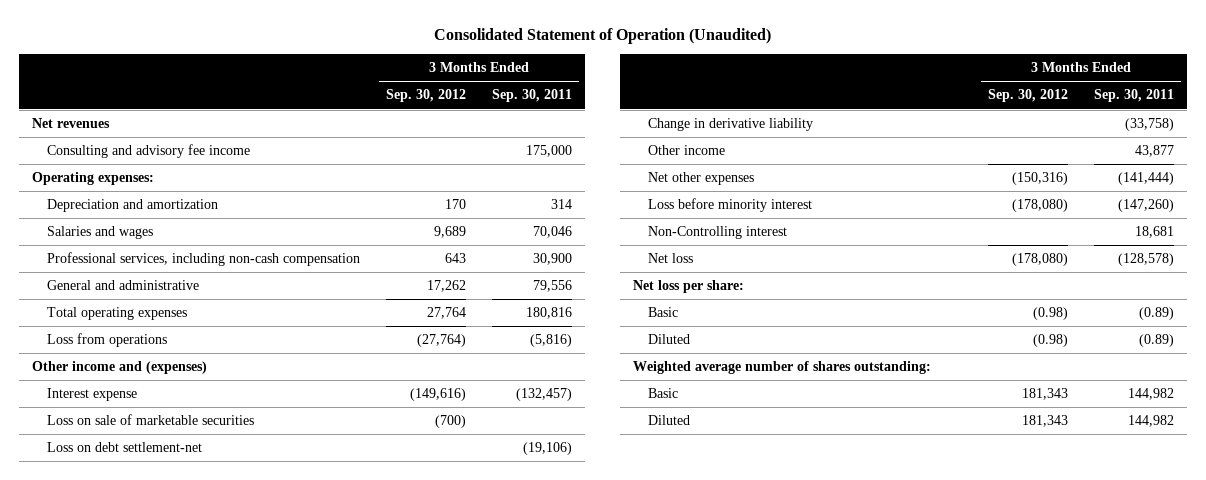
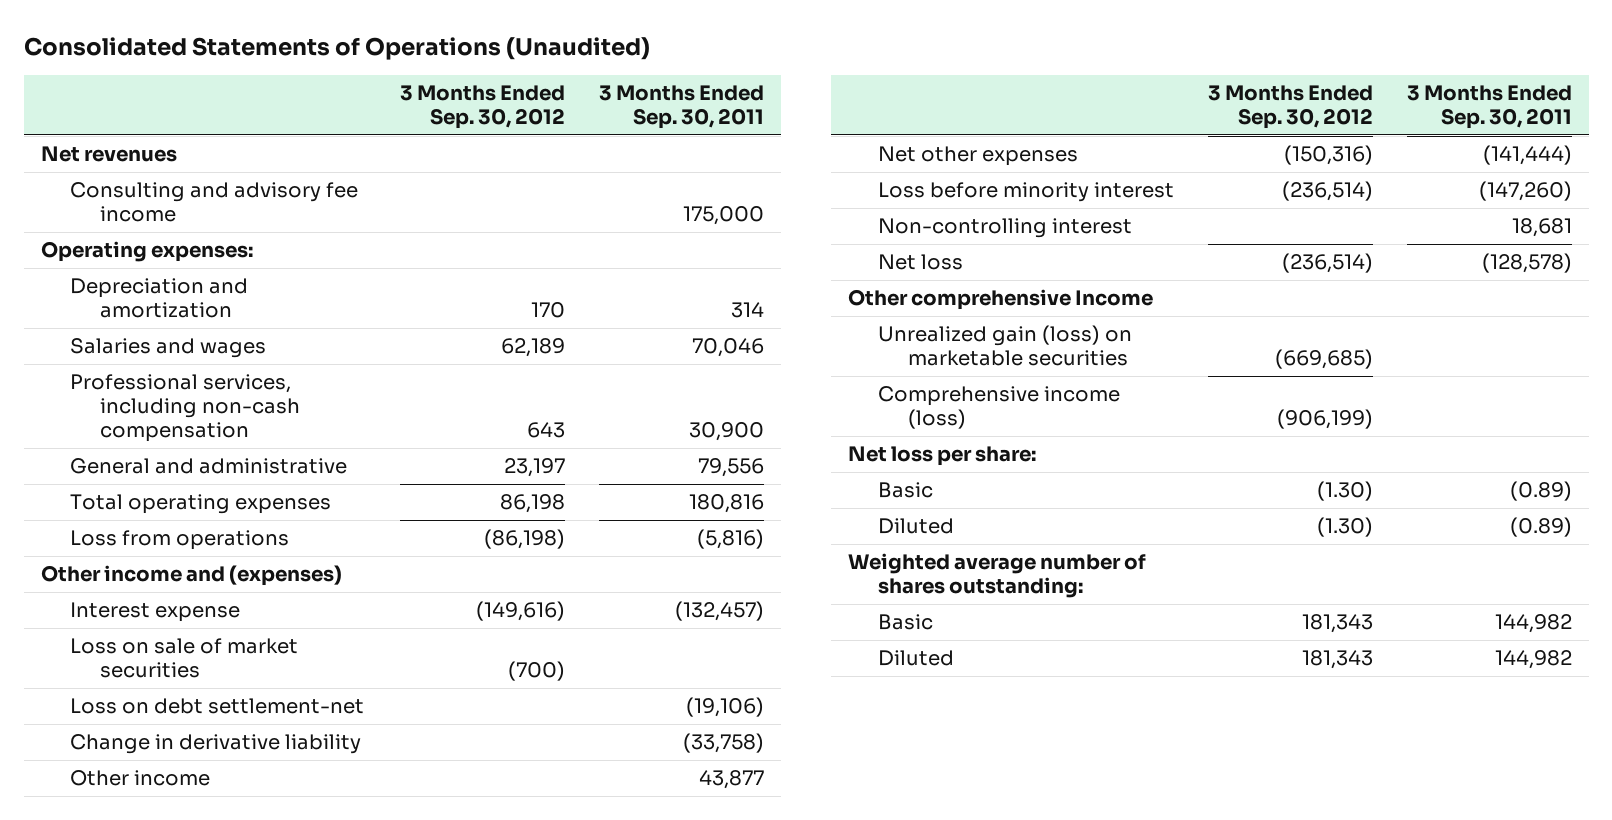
[433,28,771,45] Consolidated Statement of Operation (Unaudited) -> [23,36,650,60] Consolidated Statements of Operations (Unaudited)
[434,226,467,239] 9,689 -> [501,338,566,358] 62,189
[427,280,467,293] 17,262 -> [504,458,566,478] 23,197
[427,307,467,320] 27,764 -> [500,494,566,514] 86,198
[417,334,467,348] (27,764) -> [484,529,566,550] (86,198)
[46,414,254,426] Loss on sale of marketable securities -> [70,638,299,679] Loss on sale of market securities
[1011,199,1068,213] (178,080) -> [1281,181,1373,202] (236,514)
[648,226,788,240] Non-Controlling interest -> [878,218,1133,239] Non-controlling interest
[1011,253,1068,267] (178,080) -> [1281,253,1373,274] (236,514)
none -> [848,289,1154,311] Other comprehensive Income
none -> [878,325,1133,367] Unrealized gain (loss) on marketable securities
none -> [878,386,1121,430] Comprehensive income (loss)
[1032,307,1068,321] (0.98) -> [1316,481,1373,502] (1.30)
[1032,334,1068,348] (0.98) -> [1316,517,1373,538] (1.30)

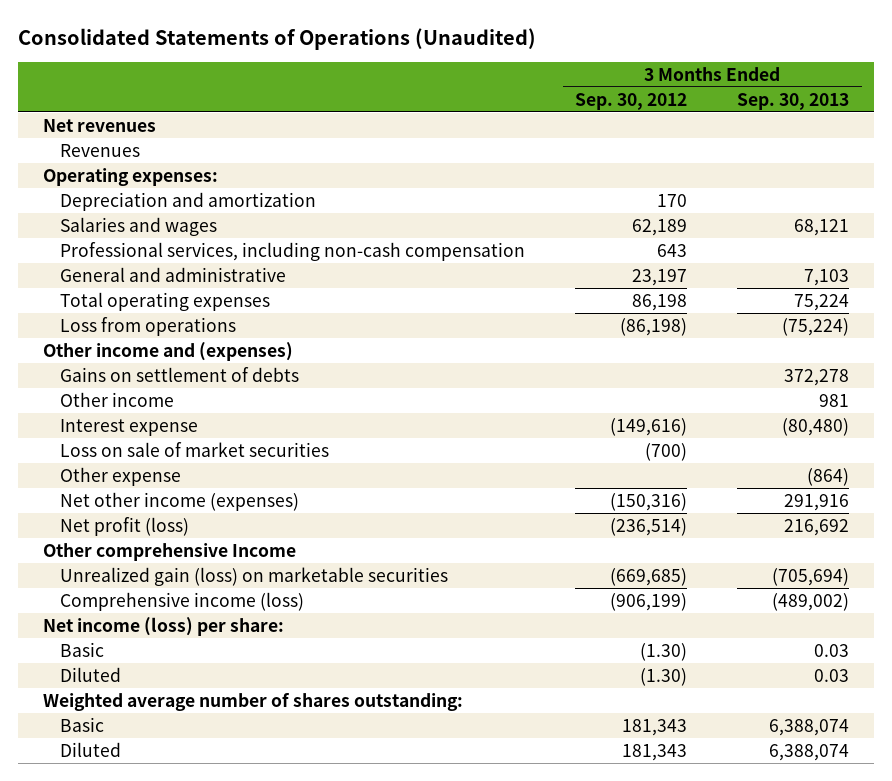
[599,85,765,130] 3 Months Ended Sep. 30, 2011 -> none
none -> [737,92,850,110] Sep. 30, 2013
[70,182,359,223] Consulting and advisory fee income -> none
none -> [59,143,140,157] Revenues
none -> [59,366,299,382] Gains on settlement of debts
[70,770,211,787] Other income -> [59,391,174,407] Other income
[70,698,365,715] Loss on debt settlement-net -> none
[70,734,362,755] Change in derivative liability -> none
[878,182,1175,203] Loss before minority interest -> none
[878,218,1133,239] Non-controlling interest -> none
none -> [59,466,181,486] Other expense
[878,146,1079,167] Net other expenses -> [59,491,299,511] Net other income (expenses)
[878,254,964,271] Net loss -> [59,516,189,536] Net profit (loss)
[848,446,1037,467] Net loss per share: -> [43,616,285,636] Net income (loss) per share:

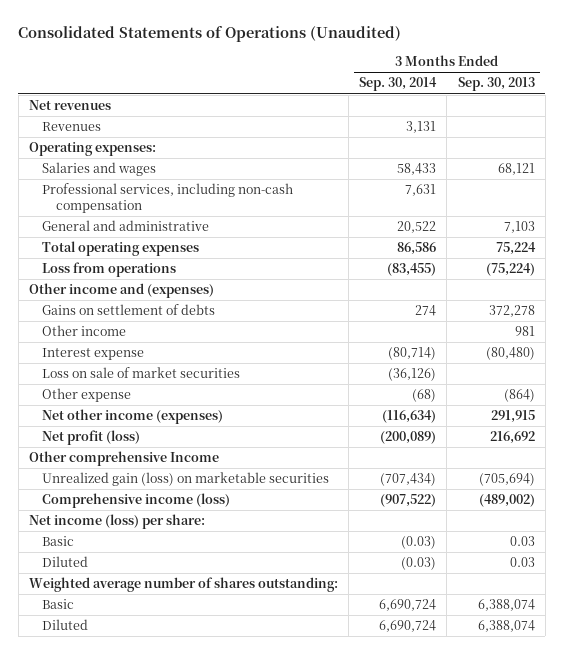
[575,92,688,110] Sep. 30, 2012 -> none
none -> [359,77,438,92] Sep. 30, 2014
[59,191,316,211] Depreciation and amortization -> none
[784,493,850,511] 291,916 -> [490,410,535,424] 291,915

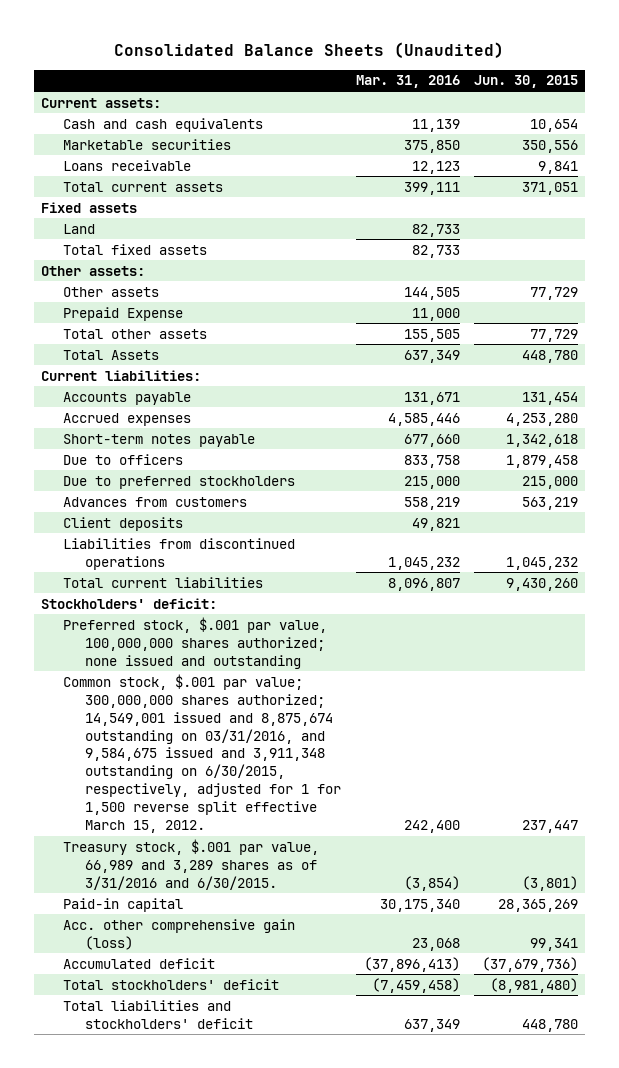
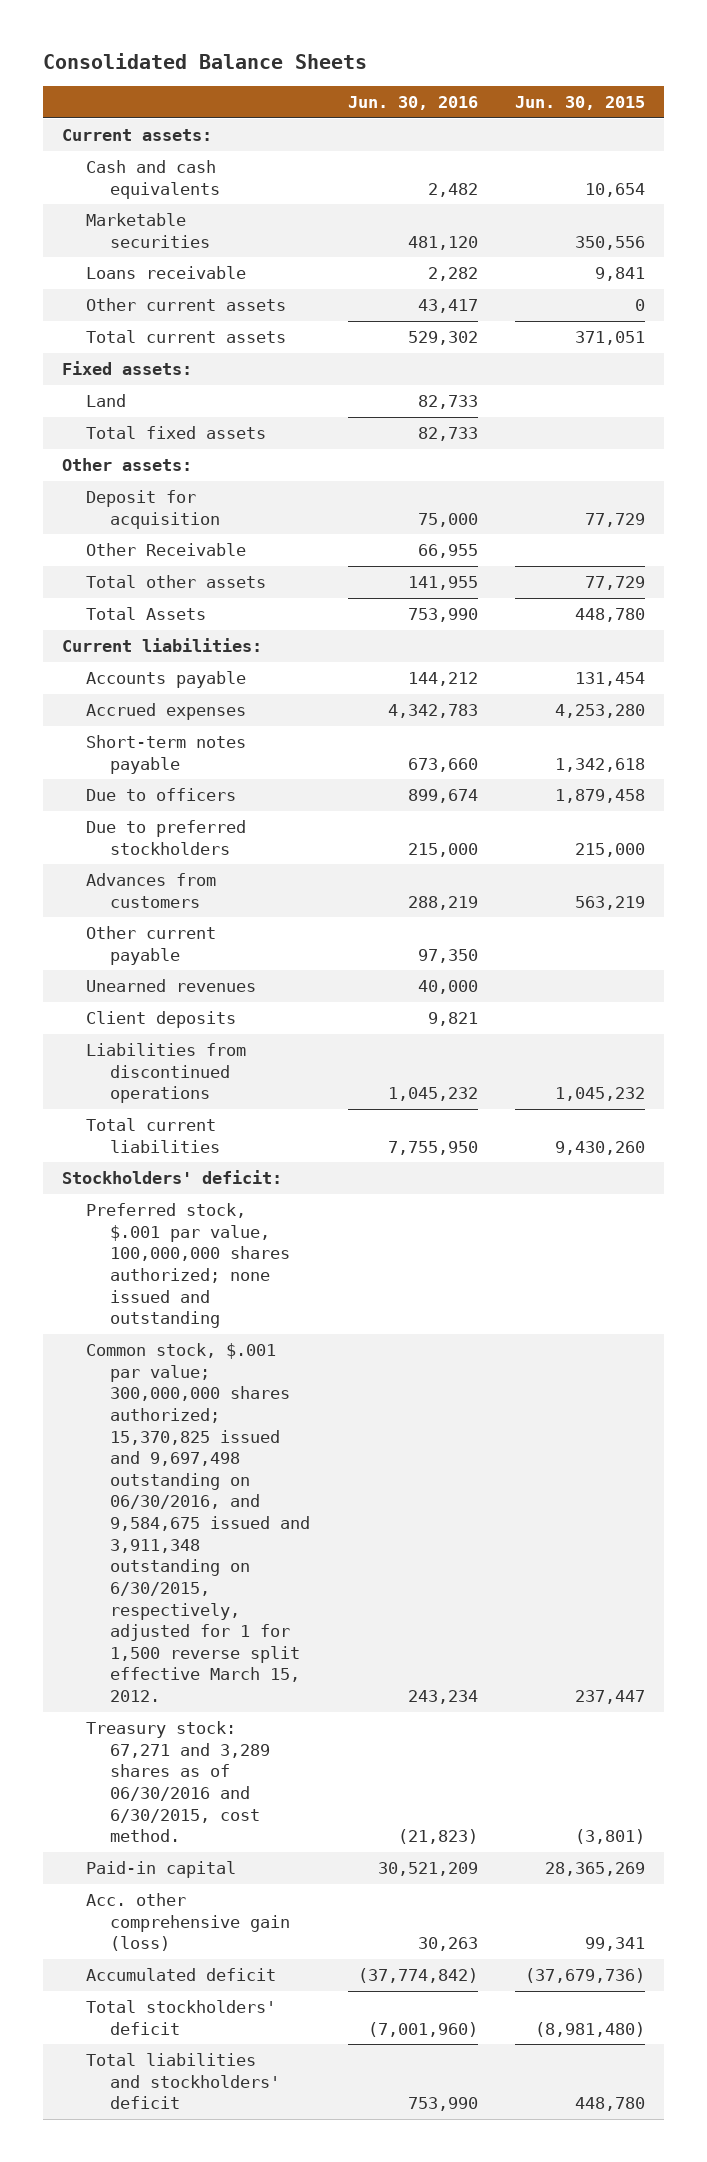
[114,41,505,58] Consolidated Balance Sheets (Unaudited) -> [42,53,367,70] Consolidated Balance Sheets
[355,75,460,89] Mar. 31, 2016 -> none
none -> [347,96,478,111] Jun. 30, 2016
none -> [85,298,286,312] Other current assets
[40,201,137,213] Fixed assets -> [61,361,192,376] Fixed assets:
[63,306,184,321] Prepaid Expense -> none
[63,286,160,297] Other assets -> [85,490,221,529] Deposit for acquisition
none -> [85,543,246,557] Other Receivable
none -> [85,926,216,965] Other current payable
none -> [85,979,256,993] Unearned revenues
[63,673,342,834] Common stock, $.001 par value; 300,000,000 shares authorized; 14,549,001 issued and 8,875,674 outstanding on 03/31/2016, and 9,584,675 issued and 3,911,348 outstanding on 6/30/2015, respectively, adjusted for 1 for 1,500 reverse split effective March 15, 2012. -> [85,1343,311,1703] Common stock, $.001 par value; 300,000,000 shares authorized; 15,370,825 issued and 9,697,498 outstanding on 06/30/2016, and 9,584,675 issued and 3,911,348 outstanding on 6/30/2015, respectively, adjusted for 1 for 1,500 reverse split effective March 15, 2012.
[63,838,320,890] Treasury stock, $.001 par value, 66,989 and 3,289 shares as of 3/31/2016 and 6/30/2015. -> [85,1721,271,1843] Treasury stock: 67,271 and 3,289 shares as of 06/30/2016 and 6/30/2015, cost method.

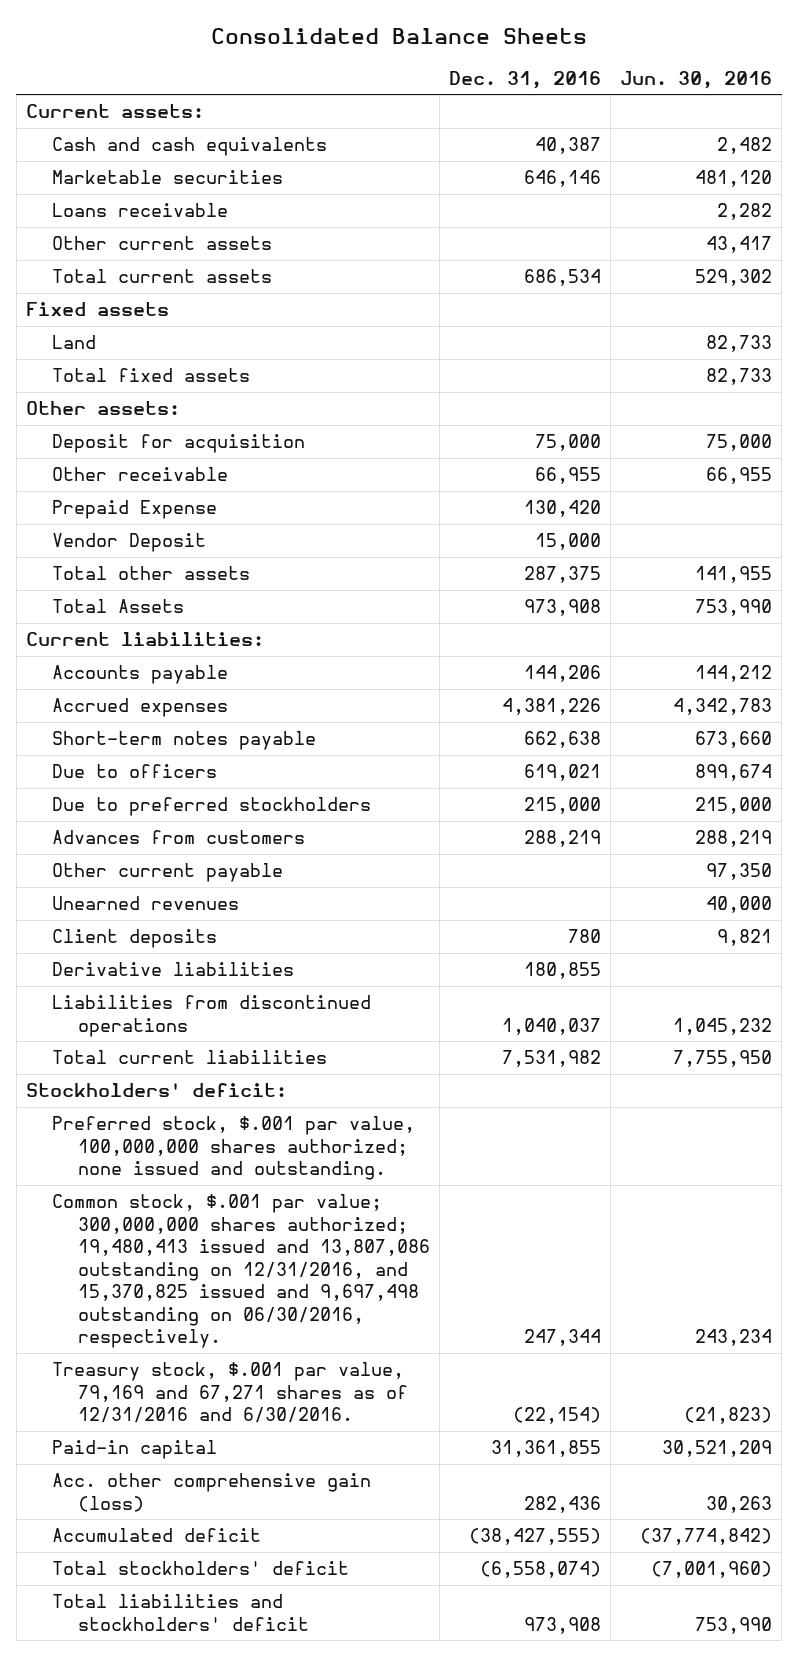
[515,96,646,111] Jun. 30, 2015 -> none
none -> [449,70,602,89] Dec. 31, 2016
[61,361,192,376] Fixed assets: -> [25,302,169,317] Fixed assets
[85,543,246,557] Other Receivable -> [52,467,229,482] Other receivable
none -> [52,500,218,520] Prepaid Expense
none -> [52,533,207,553] Vendor Deposit
none -> [52,962,295,977] Derivative liabilities
[85,1203,291,1329] Preferred stock, $.001 par value, 100,000,000 shares authorized; none issued and outstanding -> [52,1116,416,1181] Preferred stock, $.001 par value, 100,000,000 shares authorized; none issued and outstanding.
[85,1343,311,1703] Common stock, $.001 par value; 300,000,000 shares authorized; 15,370,825 issued and 9,697,498 outstanding on 06/30/2016, and 9,584,675 issued and 3,911,348 outstanding on 6/30/2015, respectively, adjusted for 1 for 1,500 reverse split effective March 15, 2012. -> [52,1194,431,1349] Common stock, $.001 par value; 300,000,000 shares authorized; 19,480,413 issued and 13,807,086 outstanding on 12/31/2016, and 15,370,825 issued and 9,697,498 outstanding on 06/30/2016, respectively.
[85,1721,271,1843] Treasury stock: 67,271 and 3,289 shares as of 06/30/2016 and 6/30/2015, cost method. -> [52,1362,409,1424] Treasury stock, $.001 par value, 79,169 and 67,271 shares as of 12/31/2016 and 6/30/2016.

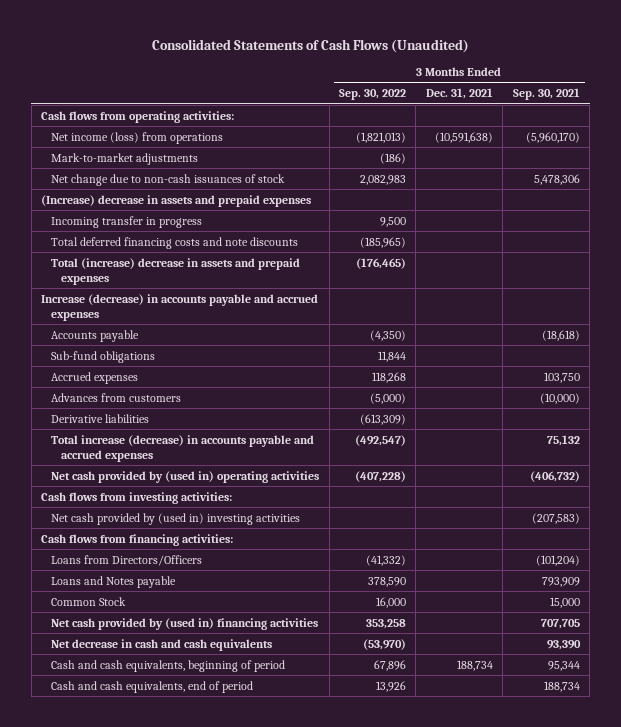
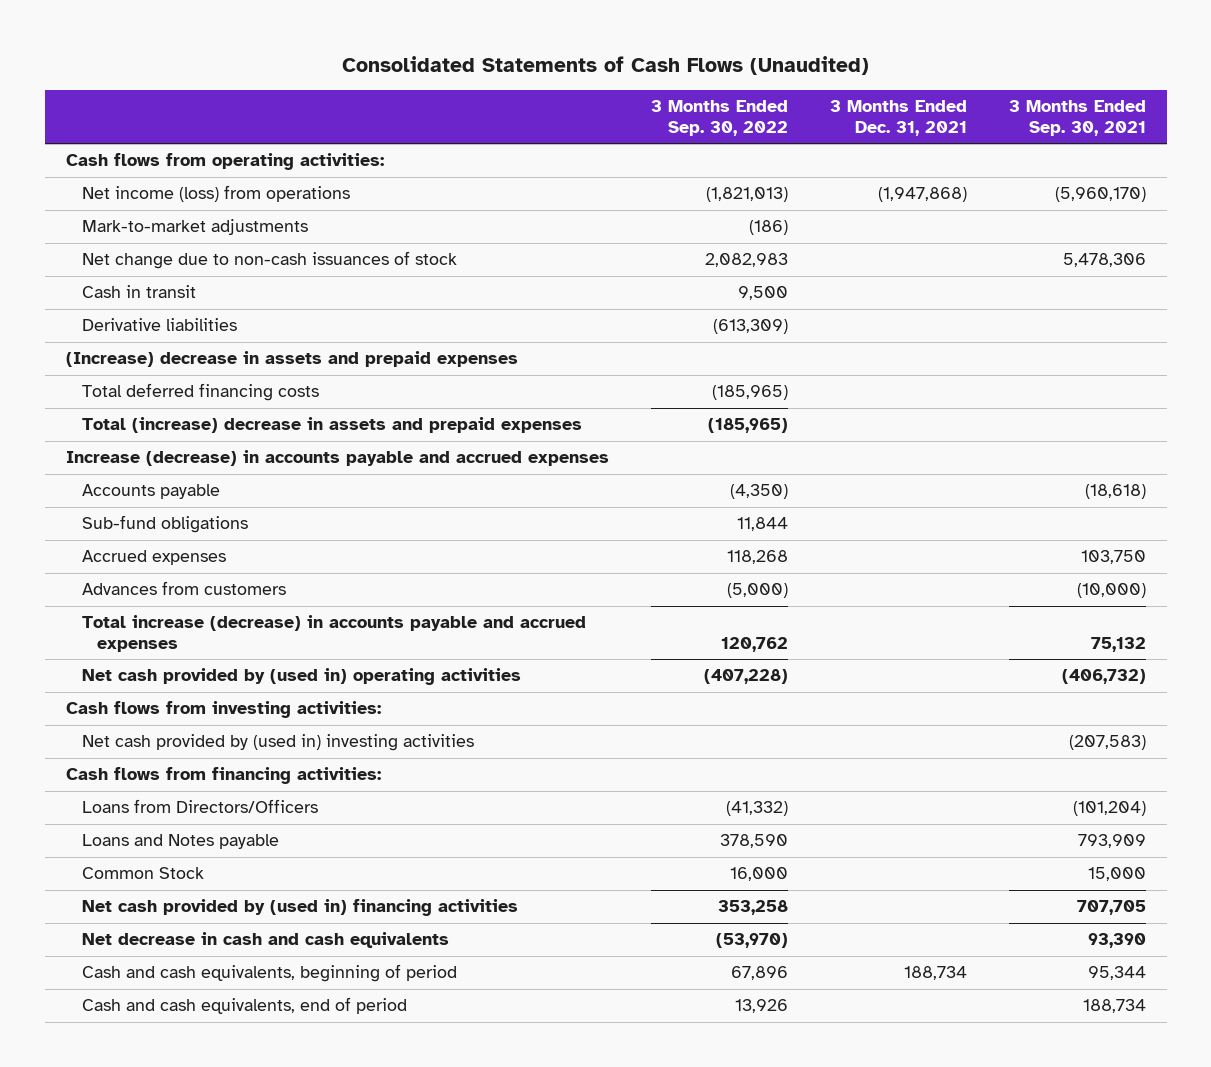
[434,131,493,143] (10,591,638) -> [877,187,967,203] (1,947,868)
none -> [81,285,196,299] Cash in transit
[51,413,150,423] Derivative liabilities -> [81,318,237,332] Derivative liabilities
[51,215,203,228] Incoming transfer in progress -> none
[51,236,299,249] Total deferred financing costs and note discounts -> [81,383,319,402] Total deferred financing costs
[356,257,407,269] (176,465) -> [707,418,788,434] (185,965)
[355,434,407,446] (492,547) -> [720,636,788,652] 120,762

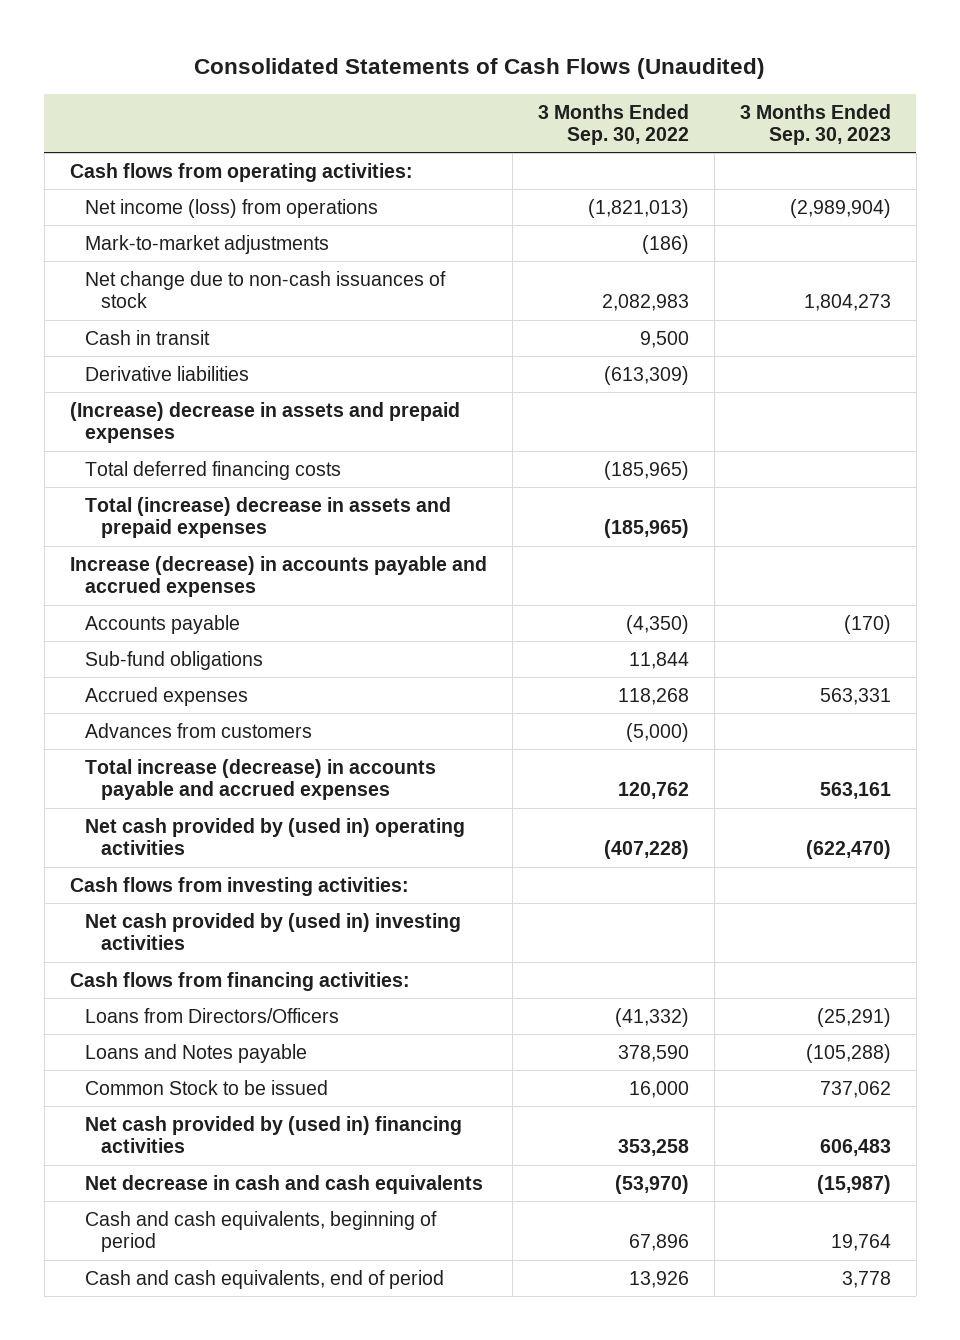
[829,100,967,137] 3 Months Ended Dec. 31, 2021 -> none
[1008,100,1146,137] 3 Months Ended Sep. 30, 2021 -> none
none -> [739,103,891,146] 3 Months Ended Sep. 30, 2023
[81,867,204,880] Common Stock -> [85,1079,329,1095] Common Stock to be issued

